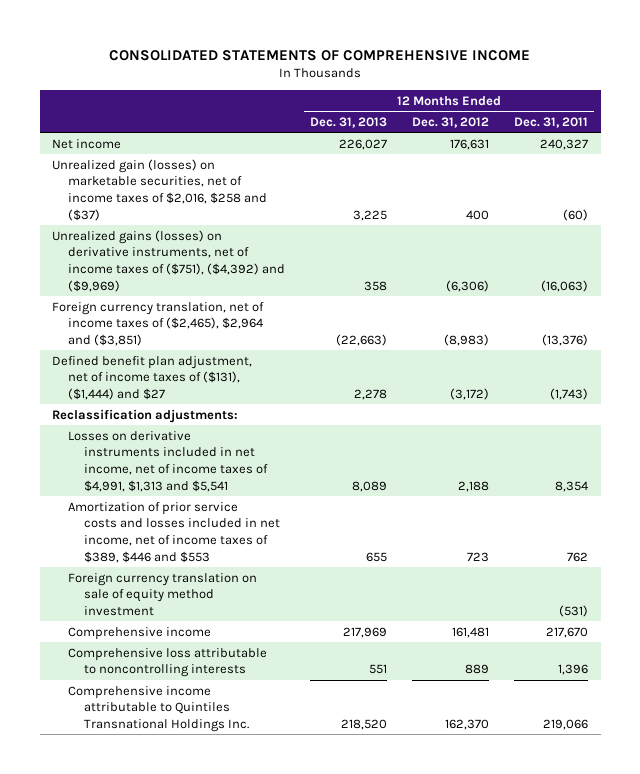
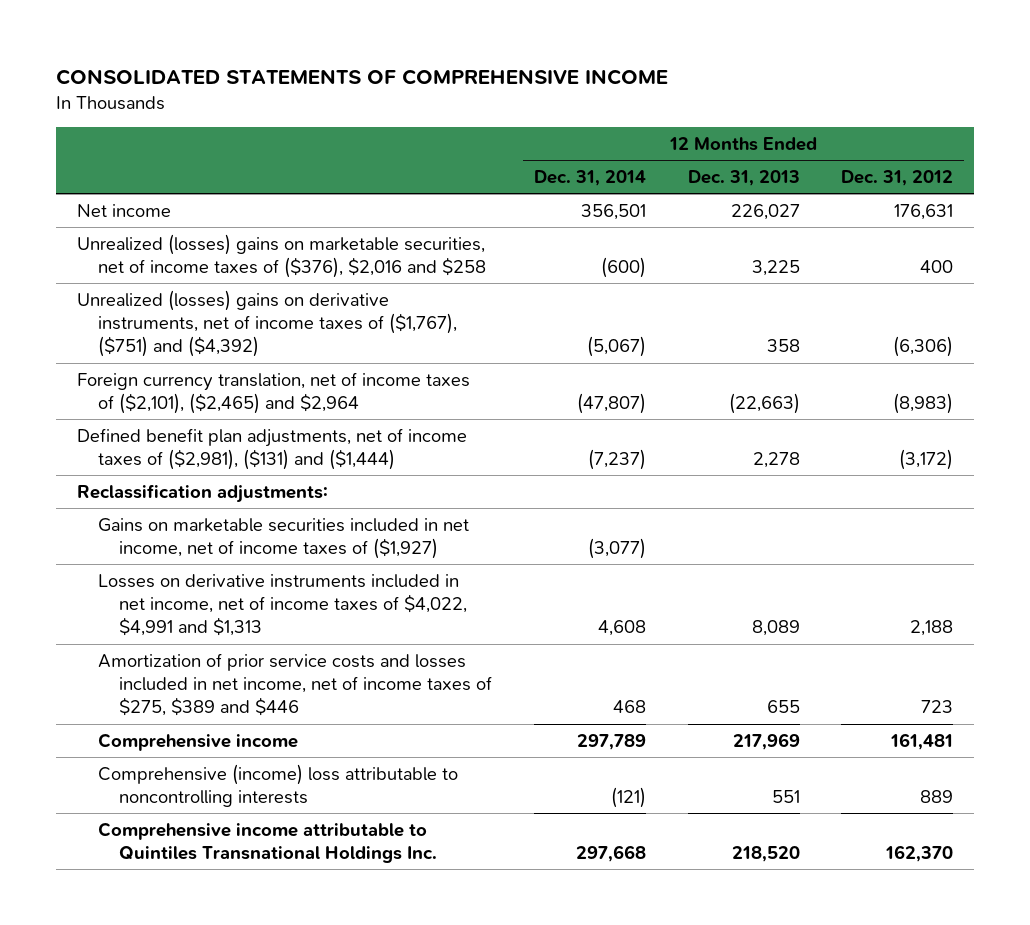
[514,116,589,128] Dec. 31, 2011 -> none
none -> [533,169,646,186] Dec. 31, 2014
[52,158,268,221] Unrealized gain (losses) on marketable securities, net of income taxes of $2,016, $258 and ($37) -> [76,233,486,279] Unrealized (losses) gains on marketable securities, net of income taxes of ($376), $2,016 and $258
[52,229,286,292] Unrealized gains (losses) on derivative instruments, net of income taxes of ($751), ($4,392) and ($9,969) -> [76,289,457,358] Unrealized (losses) gains on derivative instruments, net of income taxes of ($1,767), ($751) and ($4,392)
[52,301,265,347] Foreign currency translation, net of income taxes of ($2,465), $2,964 and ($3,851) -> [76,371,470,415] Foreign currency translation, net of income taxes of ($2,101), ($2,465) and $2,964
[52,355,253,401] Defined benefit plan adjustment, net of income taxes of ($131), ($1,444) and $27 -> [76,427,467,471] Defined benefit plan adjustments, net of income taxes of ($2,981), ($131) and ($1,444)
[68,572,258,617] Foreign currency translation on sale of equity method investment -> none
none -> [97,517,469,560] Gains on marketable securities included in net income, net of income taxes of ($1,927)
[68,430,268,492] Losses on derivative instruments included in net income, net of income taxes of $4,991, $1,313 and $5,541 -> [97,573,468,637] Losses on derivative instruments included in net income, net of income taxes of $4,022, $4,991 and $1,313
[68,501,280,563] Amortization of prior service costs and losses included in net income, net of income taxes of $389, $446 and $553 -> [97,652,493,717] Amortization of prior service costs and losses included in net income, net of income taxes of $275, $389 and $446
[68,647,268,678] Comprehensive loss attributable to noncontrolling interests -> [97,763,458,808] Comprehensive (income) loss attributable to noncontrolling interests

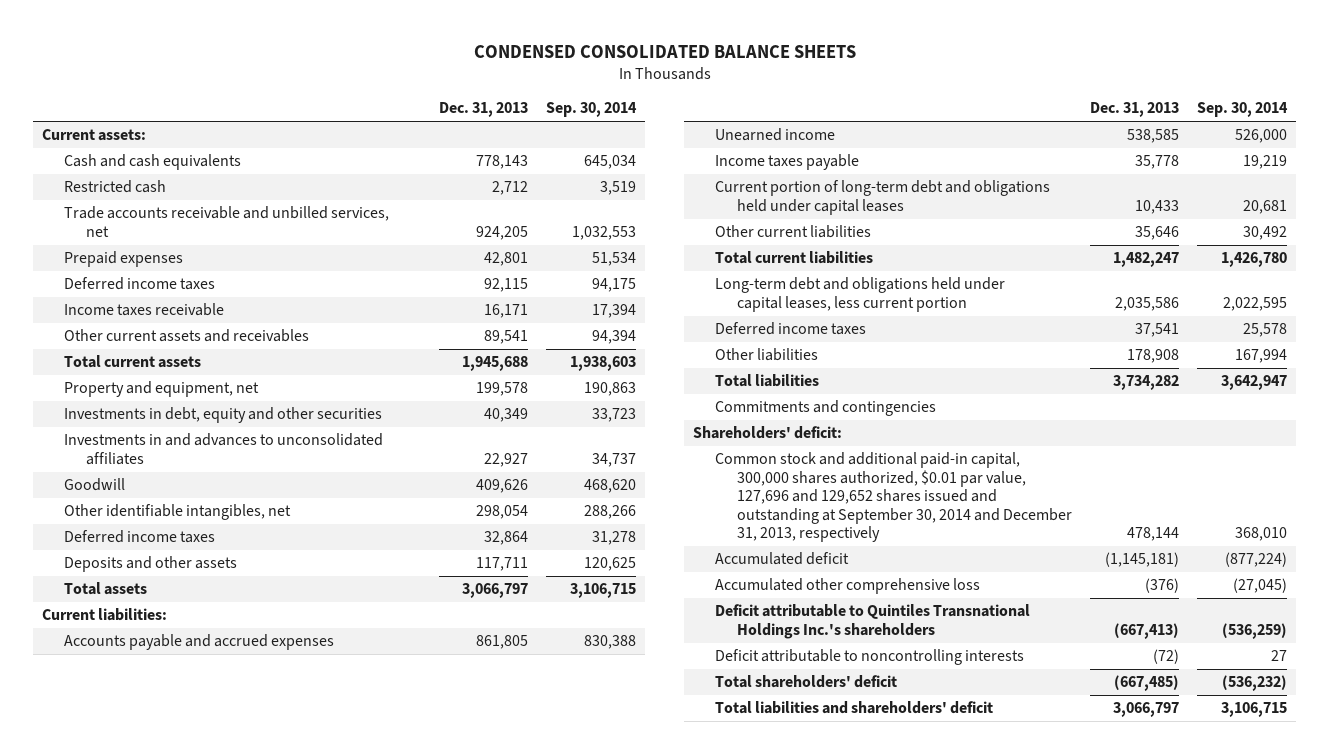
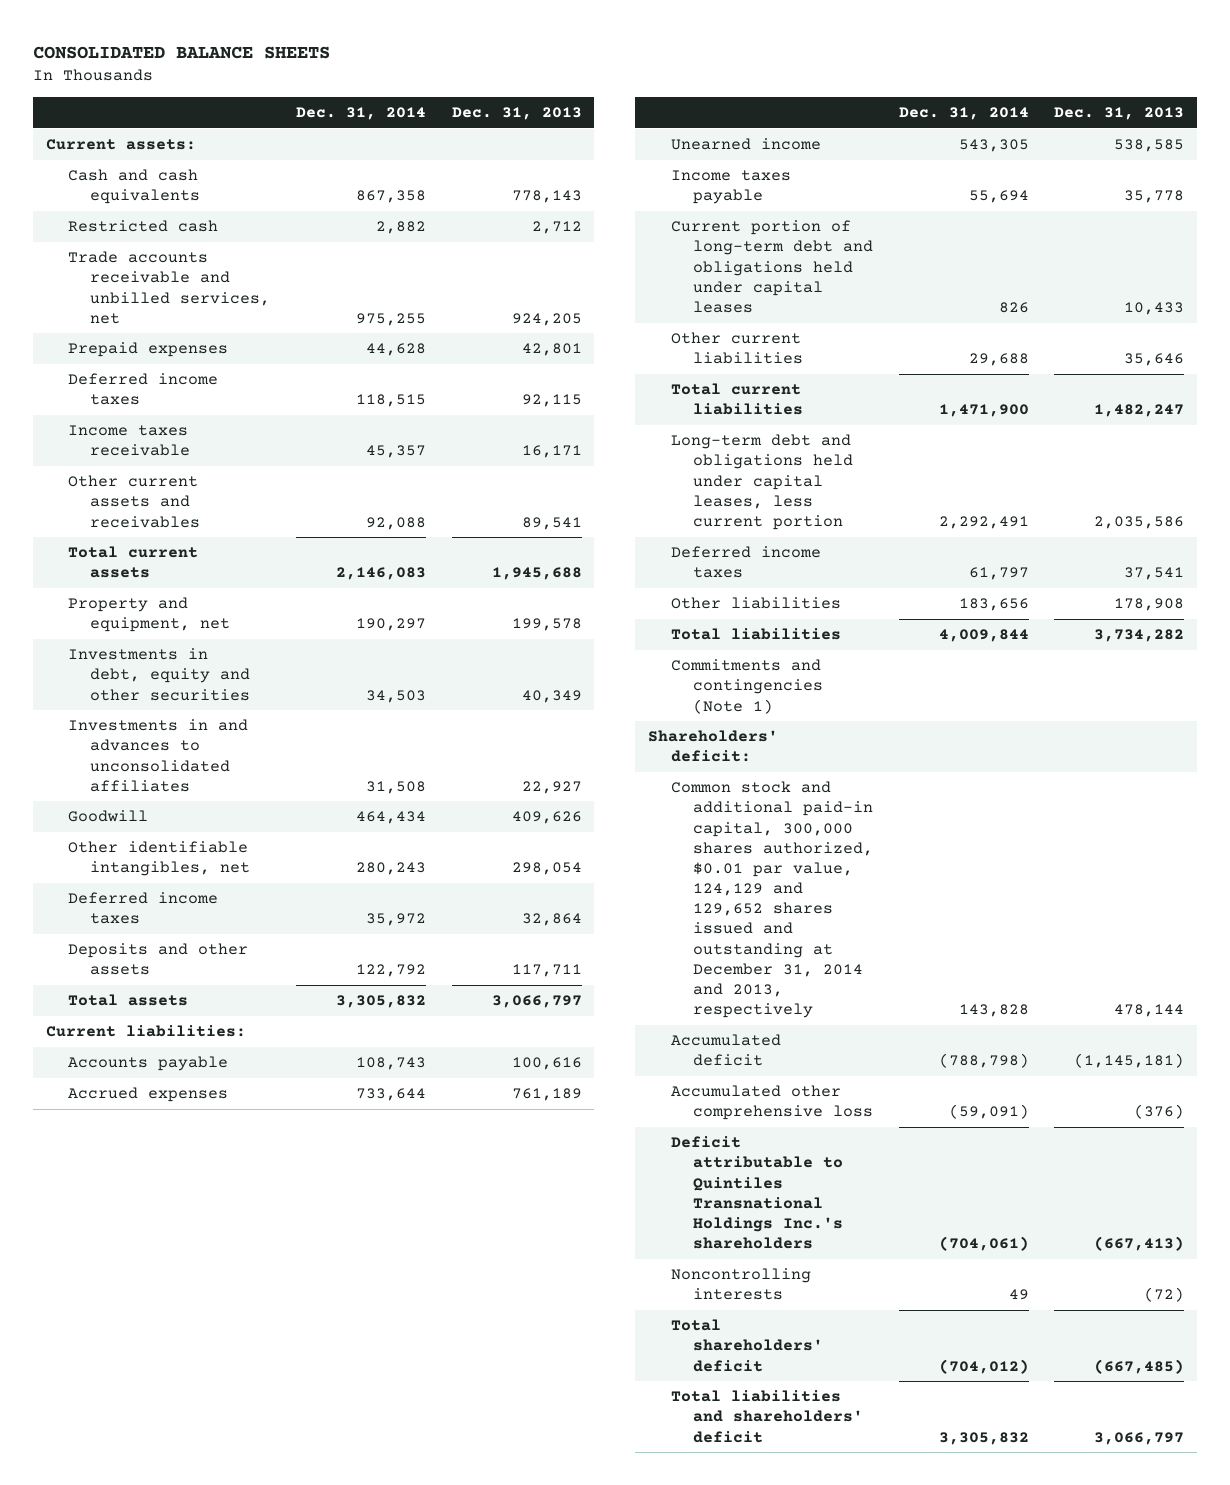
[473,44,856,58] CONDENSED CONSOLIDATED BALANCE SHEETS -> [32,46,330,60] CONSOLIDATED BALANCE SHEETS
[545,102,637,118] Sep. 30, 2014 -> none
none -> [295,107,426,121] Dec. 31, 2014
[64,634,335,651] Accounts payable and accrued expenses -> none
none -> [67,1056,228,1072] Accounts payable
none -> [67,1087,228,1103] Accrued expenses
[715,400,937,417] Commitments and contingencies -> [670,659,823,714] Commitments and contingencies (Note 1)
[715,452,1073,543] Common stock and additional paid-in capital, 300,000 shares authorized, $0.01 par value, 127,696 and 129,652 shares issued and outstanding at September 30, 2014 and December 31, 2013, respectively -> [670,781,873,1019] Common stock and additional paid-in capital, 300,000 shares authorized, $0.01 par value, 124,129 and 129,652 shares issued and outstanding at December 31, 2014 and 2013, respectively
[715,649,1025,666] Deficit attributable to noncontrolling interests -> [670,1268,811,1301] Noncontrolling interests

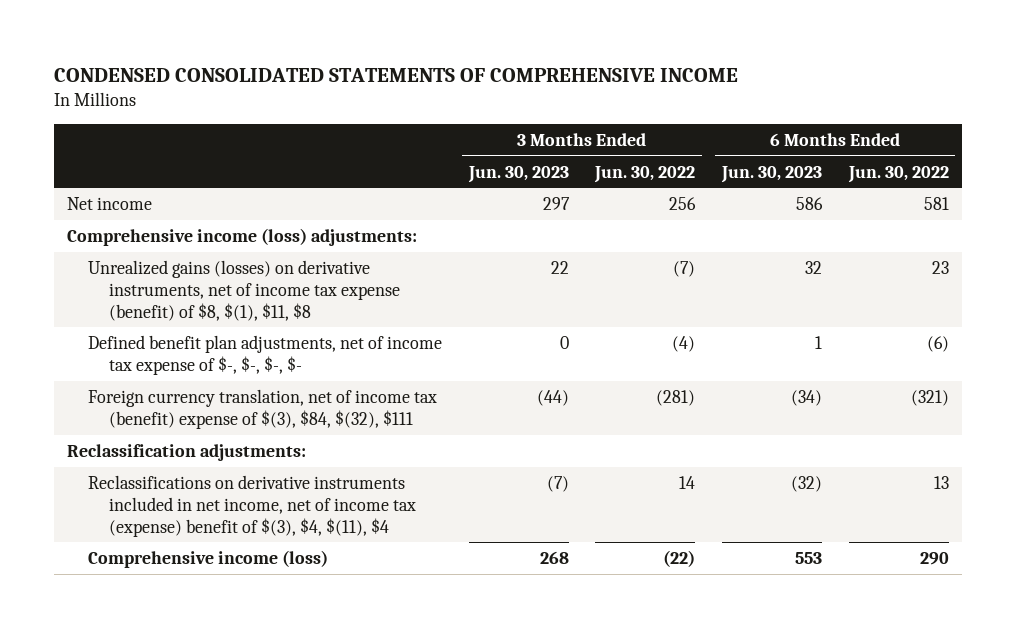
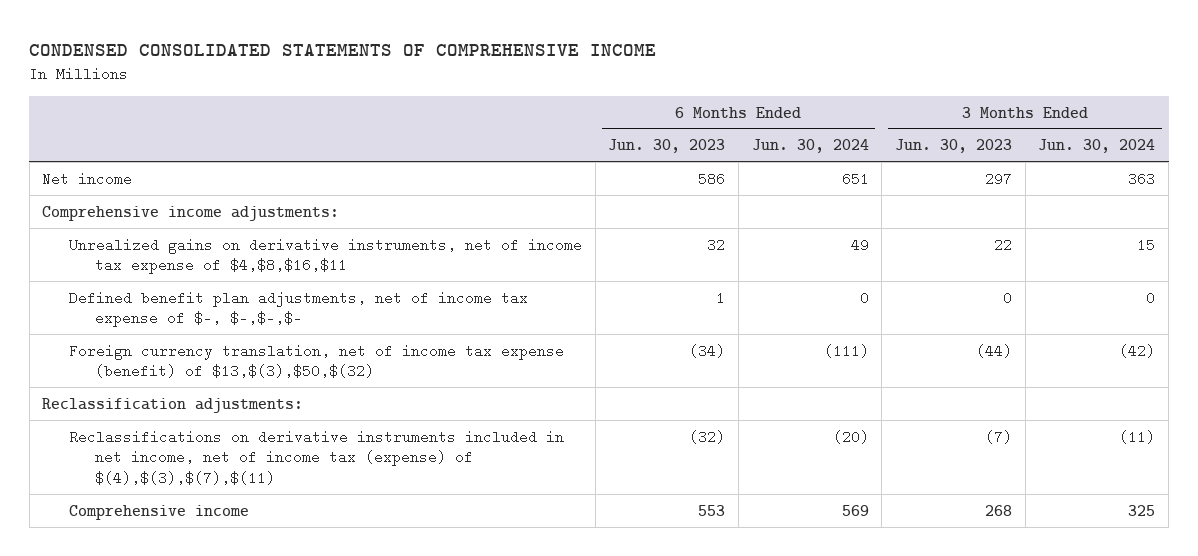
[594,165,696,183] Jun. 30, 2022 -> none
[847,165,949,183] Jun. 30, 2022 -> none
none -> [751,139,869,154] Jun. 30, 2024
none -> [1038,139,1156,154] Jun. 30, 2024
[67,227,418,246] Comprehensive income (loss) adjustments: -> [42,205,340,221] Comprehensive income adjustments:
[88,259,401,321] Unrealized gains (losses) on derivative instruments, net of income tax expense (benefit) of $8, $(1), $11, $8 -> [68,237,582,275] Unrealized gains on derivative instruments, net of income tax expense of $4,$8,$16,$11
[88,334,443,375] Defined benefit plan adjustments, net of income tax expense of $-, $-, $-, $- -> [68,290,528,328] Defined benefit plan adjustments, net of income tax expense of $-, $-,$-,$-
[88,388,438,429] Foreign currency translation, net of income tax (benefit) expense of $(3), $84, $(32), $111 -> [68,343,564,379] Foreign currency translation, net of income tax expense (benefit) of $13,$(3),$50,$(32)
[88,474,417,537] Reclassifications on derivative instruments included in net income, net of income tax (expense) benefit of $(3), $4, $(11), $4 -> [68,429,564,485] Reclassifications on derivative instruments included in net income, net of income tax (expense) of $(4),$(3),$(7),$(11)
[88,549,329,568] Comprehensive income (loss) -> [68,504,249,520] Comprehensive income

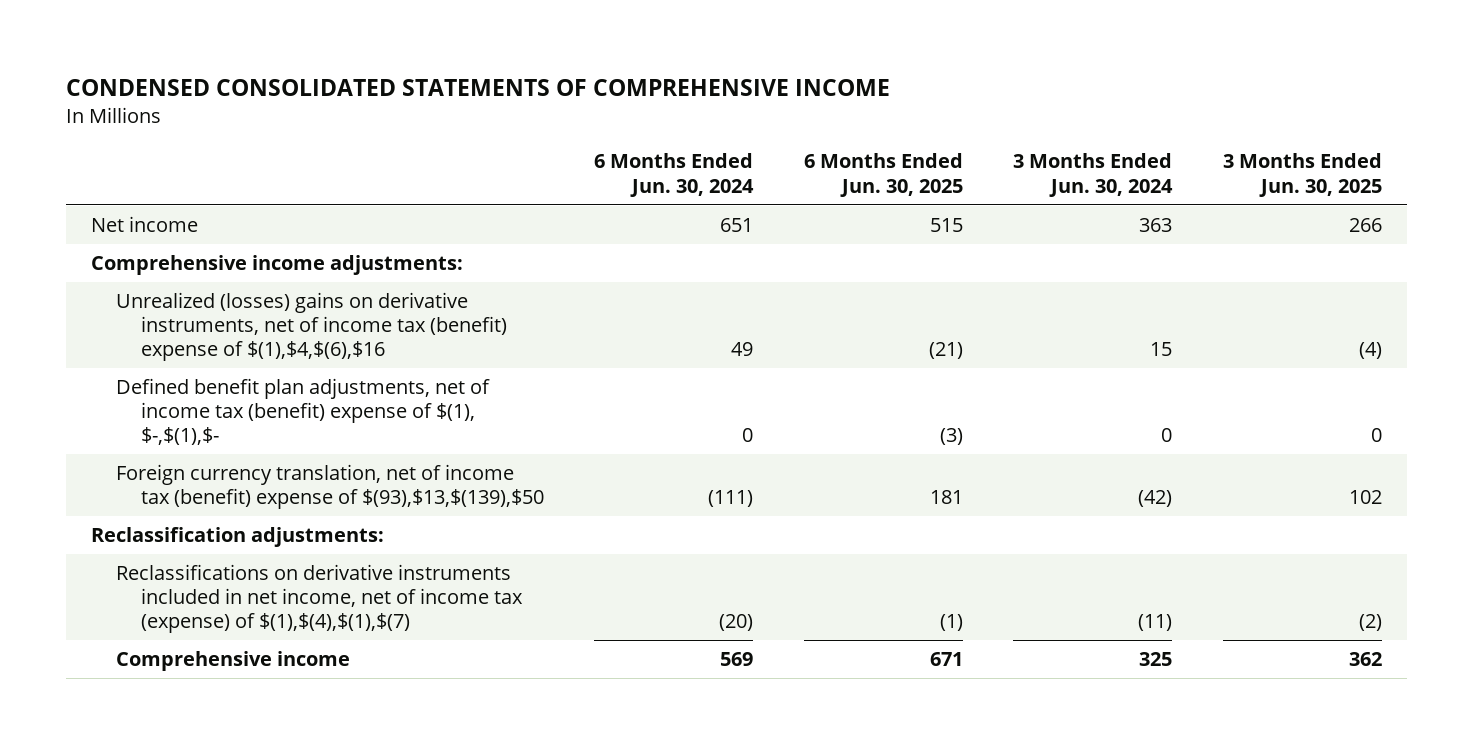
[608,139,726,154] Jun. 30, 2023 -> none
[895,139,1013,154] Jun. 30, 2023 -> none
none -> [803,153,963,197] 6 Months Ended Jun. 30, 2025
none -> [1222,153,1382,197] 3 Months Ended Jun. 30, 2025
[68,237,582,275] Unrealized gains on derivative instruments, net of income tax expense of $4,$8,$16,$11 -> [115,291,507,362] Unrealized (losses) gains on derivative instruments, net of income tax (benefit) expense of $(1),$4,$(6),$16
[68,290,528,328] Defined benefit plan adjustments, net of income tax expense of $-, $-,$-,$- -> [115,377,490,446] Defined benefit plan adjustments, net of income tax (benefit) expense of $(1), $-,$(1),$-
[68,343,564,379] Foreign currency translation, net of income tax expense (benefit) of $13,$(3),$50,$(32) -> [115,463,544,510] Foreign currency translation, net of income tax (benefit) expense of $(93),$13,$(139),$50
[68,429,564,485] Reclassifications on derivative instruments included in net income, net of income tax (expense) of $(4),$(3),$(7),$(11) -> [115,563,523,634] Reclassifications on derivative instruments included in net income, net of income tax (expense) of $(1),$(4),$(1),$(7)

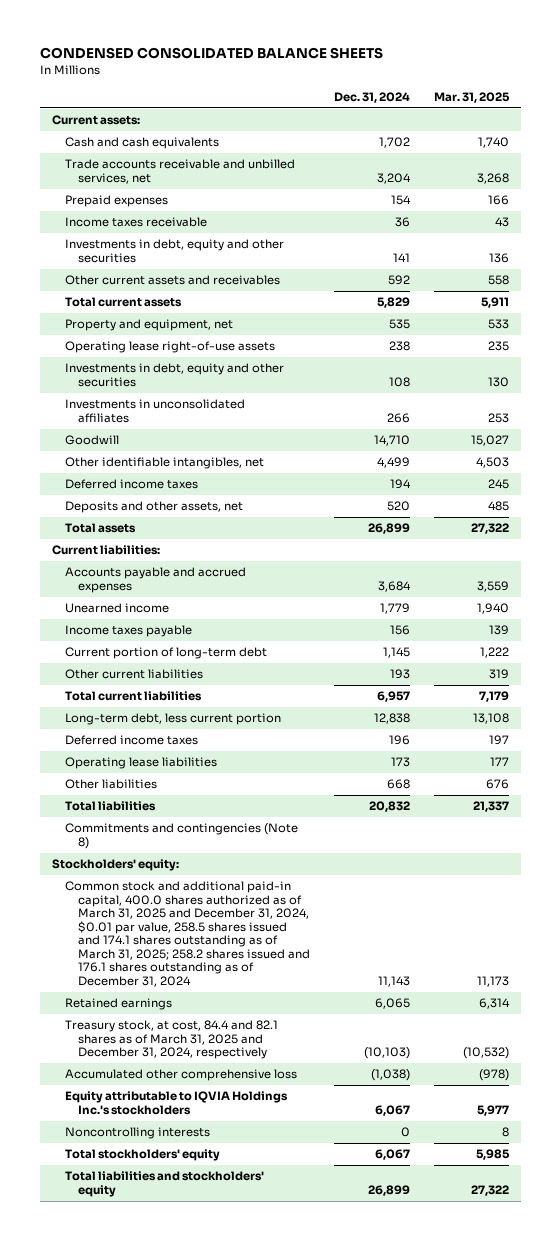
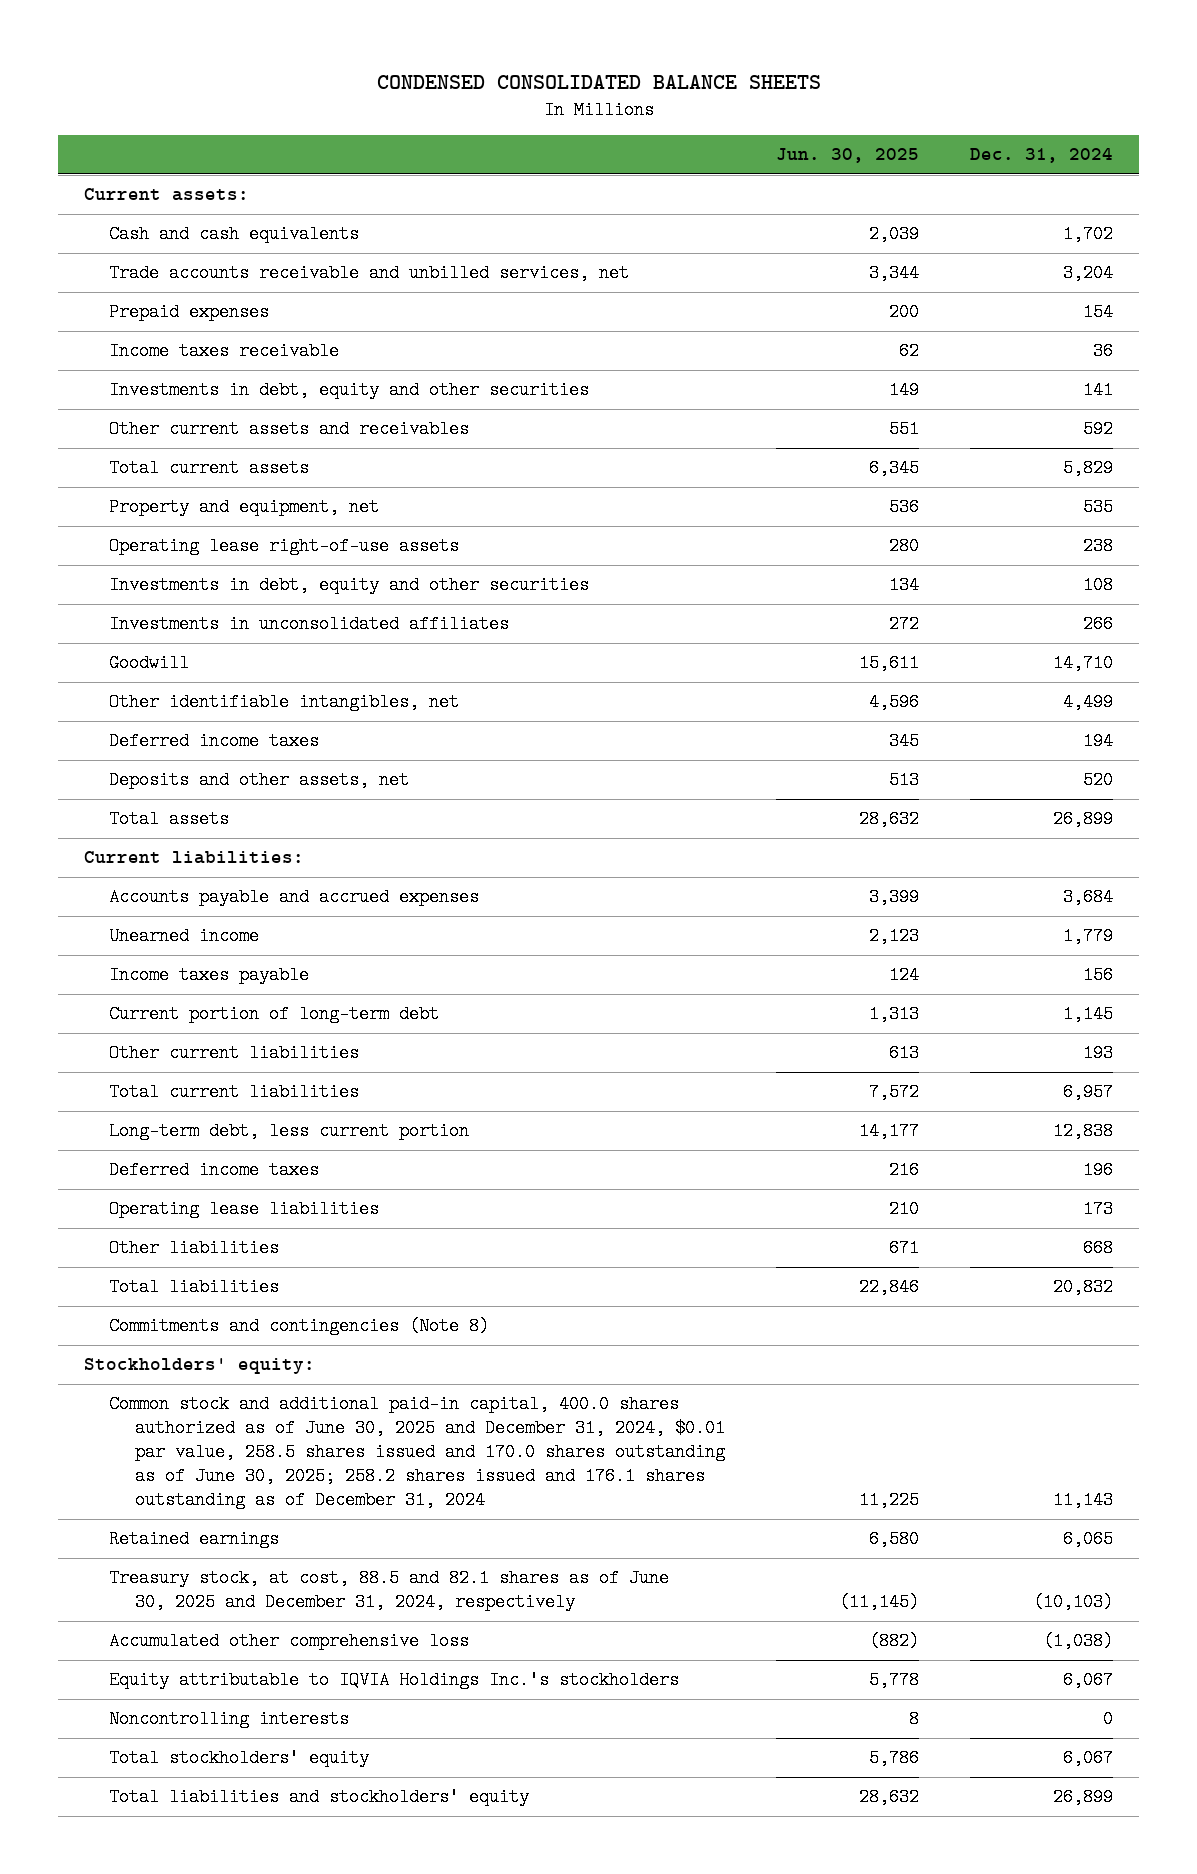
[433,91,510,103] Mar. 31, 2025 -> none
none -> [776,148,920,164] Jun. 30, 2025
[64,881,311,987] Common stock and additional paid-in capital, 400.0 shares authorized as of March 31, 2025 and December 31, 2024, $0.01 par value, 258.5 shares issued and 174.1 shares outstanding as of March 31, 2025; 258.2 shares issued and 176.1 shares outstanding as of December 31, 2024 -> [109,1395,725,1510] Common stock and additional paid-in capital, 400.0 shares authorized as of June 30, 2025 and December 31, 2024, $0.01 par value, 258.5 shares issued and 170.0 shares outstanding as of June 30, 2025; 258.2 shares issued and 176.1 shares outstanding as of December 31, 2024
[64,1020,278,1060] Treasury stock, at cost, 84.4 and 82.1 shares as of March 31, 2025 and December 31, 2024, respectively -> [109,1569,670,1612] Treasury stock, at cost, 88.5 and 82.1 shares as of June 30, 2025 and December 31, 2024, respectively

